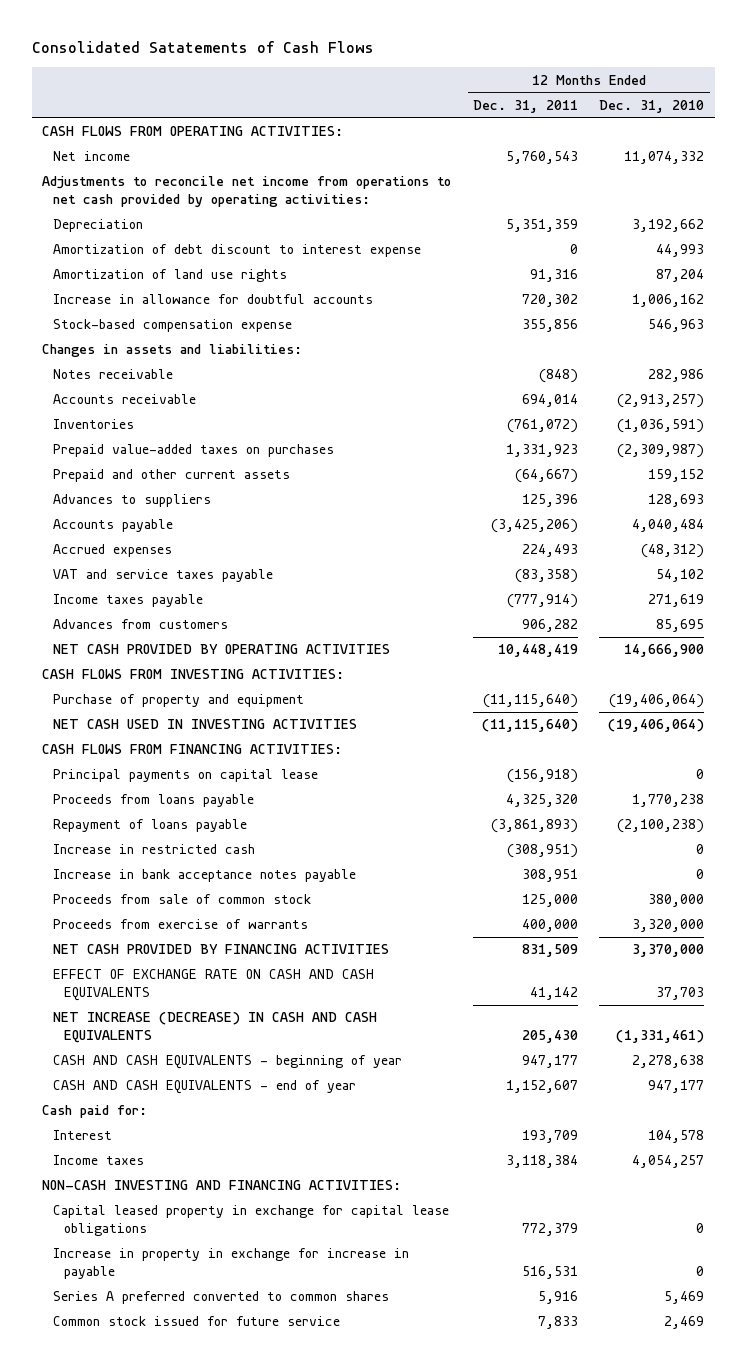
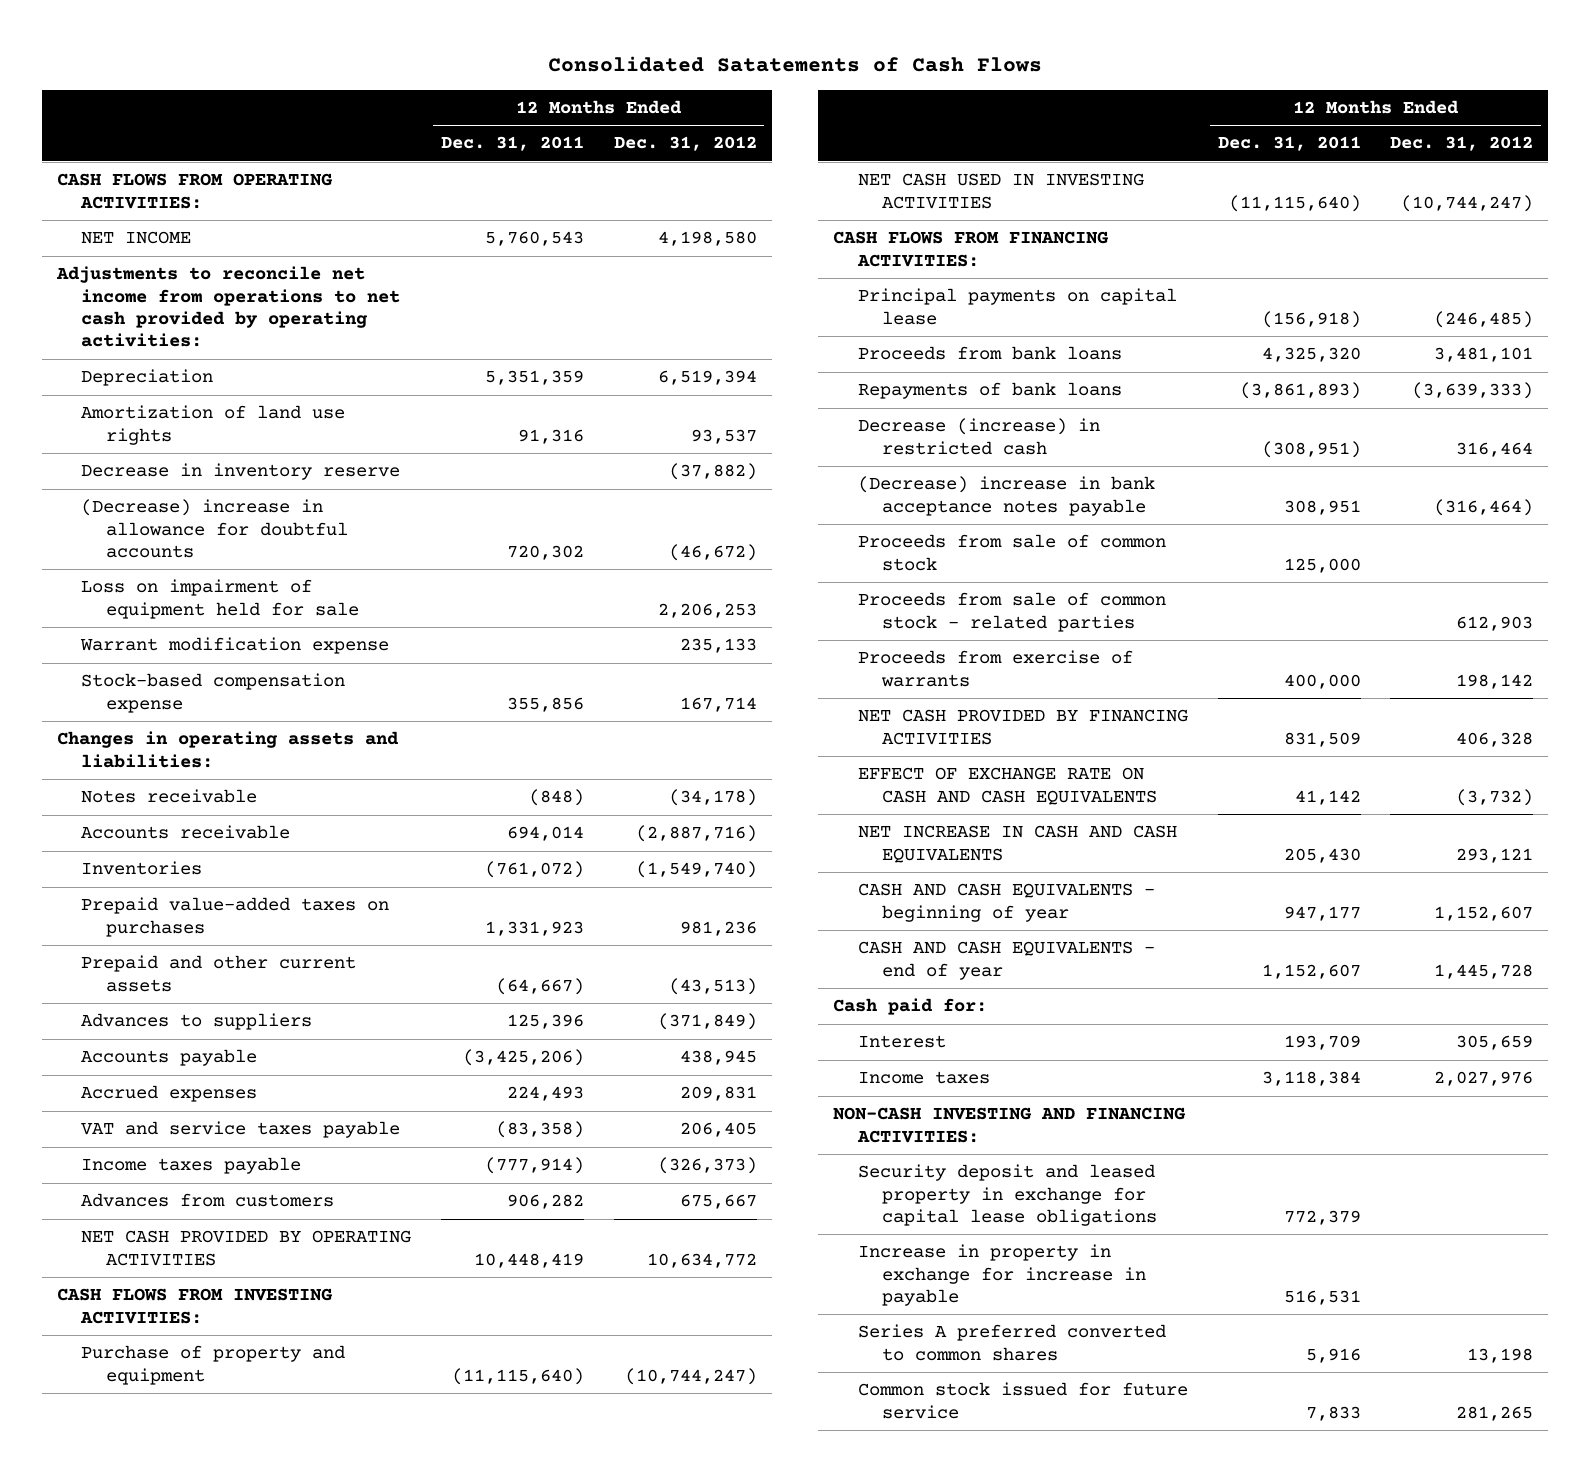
[599,99,705,113] Dec. 31, 2010 -> none
none -> [613,136,757,152] Dec. 31, 2012
[53,151,131,162] Net income -> [81,231,192,245] NET INCOME
[53,244,422,258] Amortization of debt discount to interest expense -> none
none -> [81,463,401,481] Decrease in inventory reserve
[53,294,374,305] Increase in allowance for doubtful accounts -> [81,499,348,558] (Decrease) increase in allowance for doubtful accounts
none -> [81,579,359,619] Loss on impairment of equipment held for sale
none -> [80,637,390,655] Warrant modification expense
[42,344,303,358] Changes in assets and liabilities: -> [56,731,399,768] Changes in operating assets and liabilities:
[53,794,255,808] Proceeds from loans payable -> [857,346,1122,361] Proceeds from bank loans
[53,819,248,833] Repayment of loans payable -> [857,382,1122,400] Repayments of bank loans
[53,844,256,855] Increase in restricted cash -> [857,418,1100,455] Decrease (increase) in restricted cash
[53,869,357,883] Increase in bank acceptance notes payable -> [857,476,1155,516] (Decrease) increase in bank acceptance notes payable
none -> [857,592,1166,632] Proceeds from sale of common stock - related parties
[53,1012,378,1044] NET INCREASE (DECREASE) IN CASH AND CASH EQUIVALENTS -> [857,825,1177,863] NET INCREASE IN CASH AND CASH EQUIVALENTS
[53,1205,450,1237] Capital leased property in exchange for capital lease obligations -> [857,1164,1158,1226] Security deposit and leased property in exchange for capital lease obligations

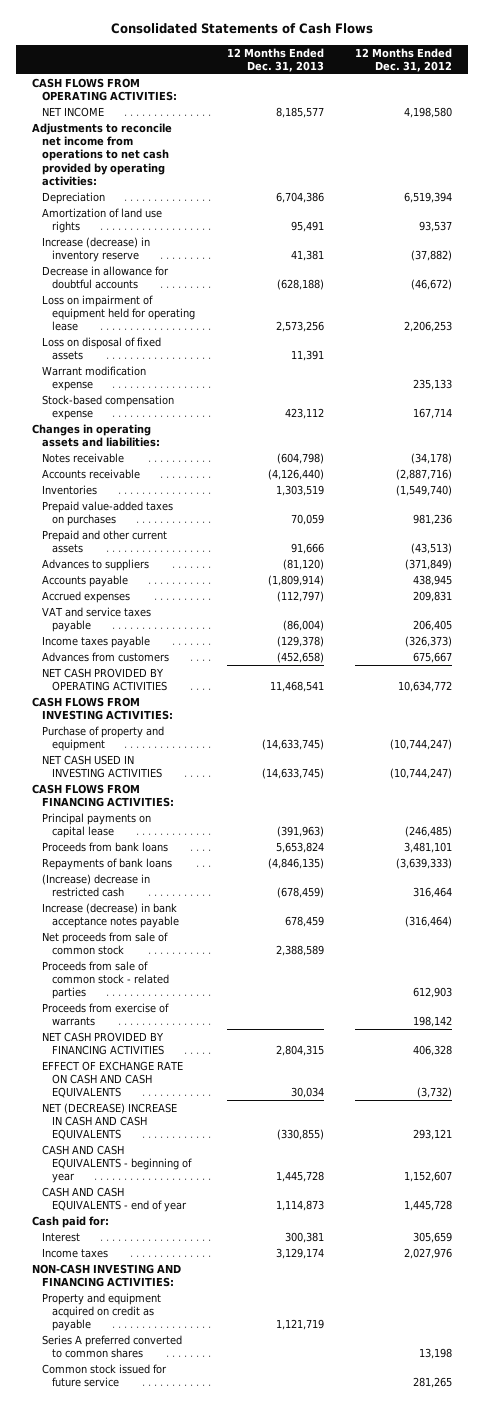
[547,55,1042,72] Consolidated Satatements of Cash Flows -> [111,23,374,35] Consolidated Statements of Cash Flows
[440,136,584,152] Dec. 31, 2011 -> none
none -> [226,47,324,72] 12 Months Ended Dec. 31, 2013
[81,463,401,481] Decrease in inventory reserve -> [42,237,151,263] Increase (decrease) in inventory reserve
[81,499,348,558] (Decrease) increase in allowance for doubtful accounts -> [42,266,170,290] Decrease in allowance for doubtful accounts
[81,579,359,619] Loss on impairment of equipment held for sale -> [42,295,196,332] Loss on impairment of equipment held for operating lease
none -> [42,337,162,361] Loss on disposal of fixed assets
[857,418,1100,455] Decrease (increase) in restricted cash -> [42,874,151,898] (Increase) decrease in restricted cash
[857,476,1155,516] (Decrease) increase in bank acceptance notes payable -> [42,903,180,929] Increase (decrease) in bank acceptance notes payable
[857,534,1166,571] Proceeds from sale of common stock -> [42,932,169,956] Net proceeds from sale of common stock
[857,825,1177,863] NET INCREASE IN CASH AND CASH EQUIVALENTS -> [42,1103,178,1141] NET (DECREASE) INCREASE IN CASH AND CASH EQUIVALENTS
[857,1164,1158,1226] Security deposit and leased property in exchange for capital lease obligations -> none
[857,1244,1147,1306] Increase in property in exchange for increase in payable -> [42,1293,162,1332] Property and equipment acquired on credit as payable

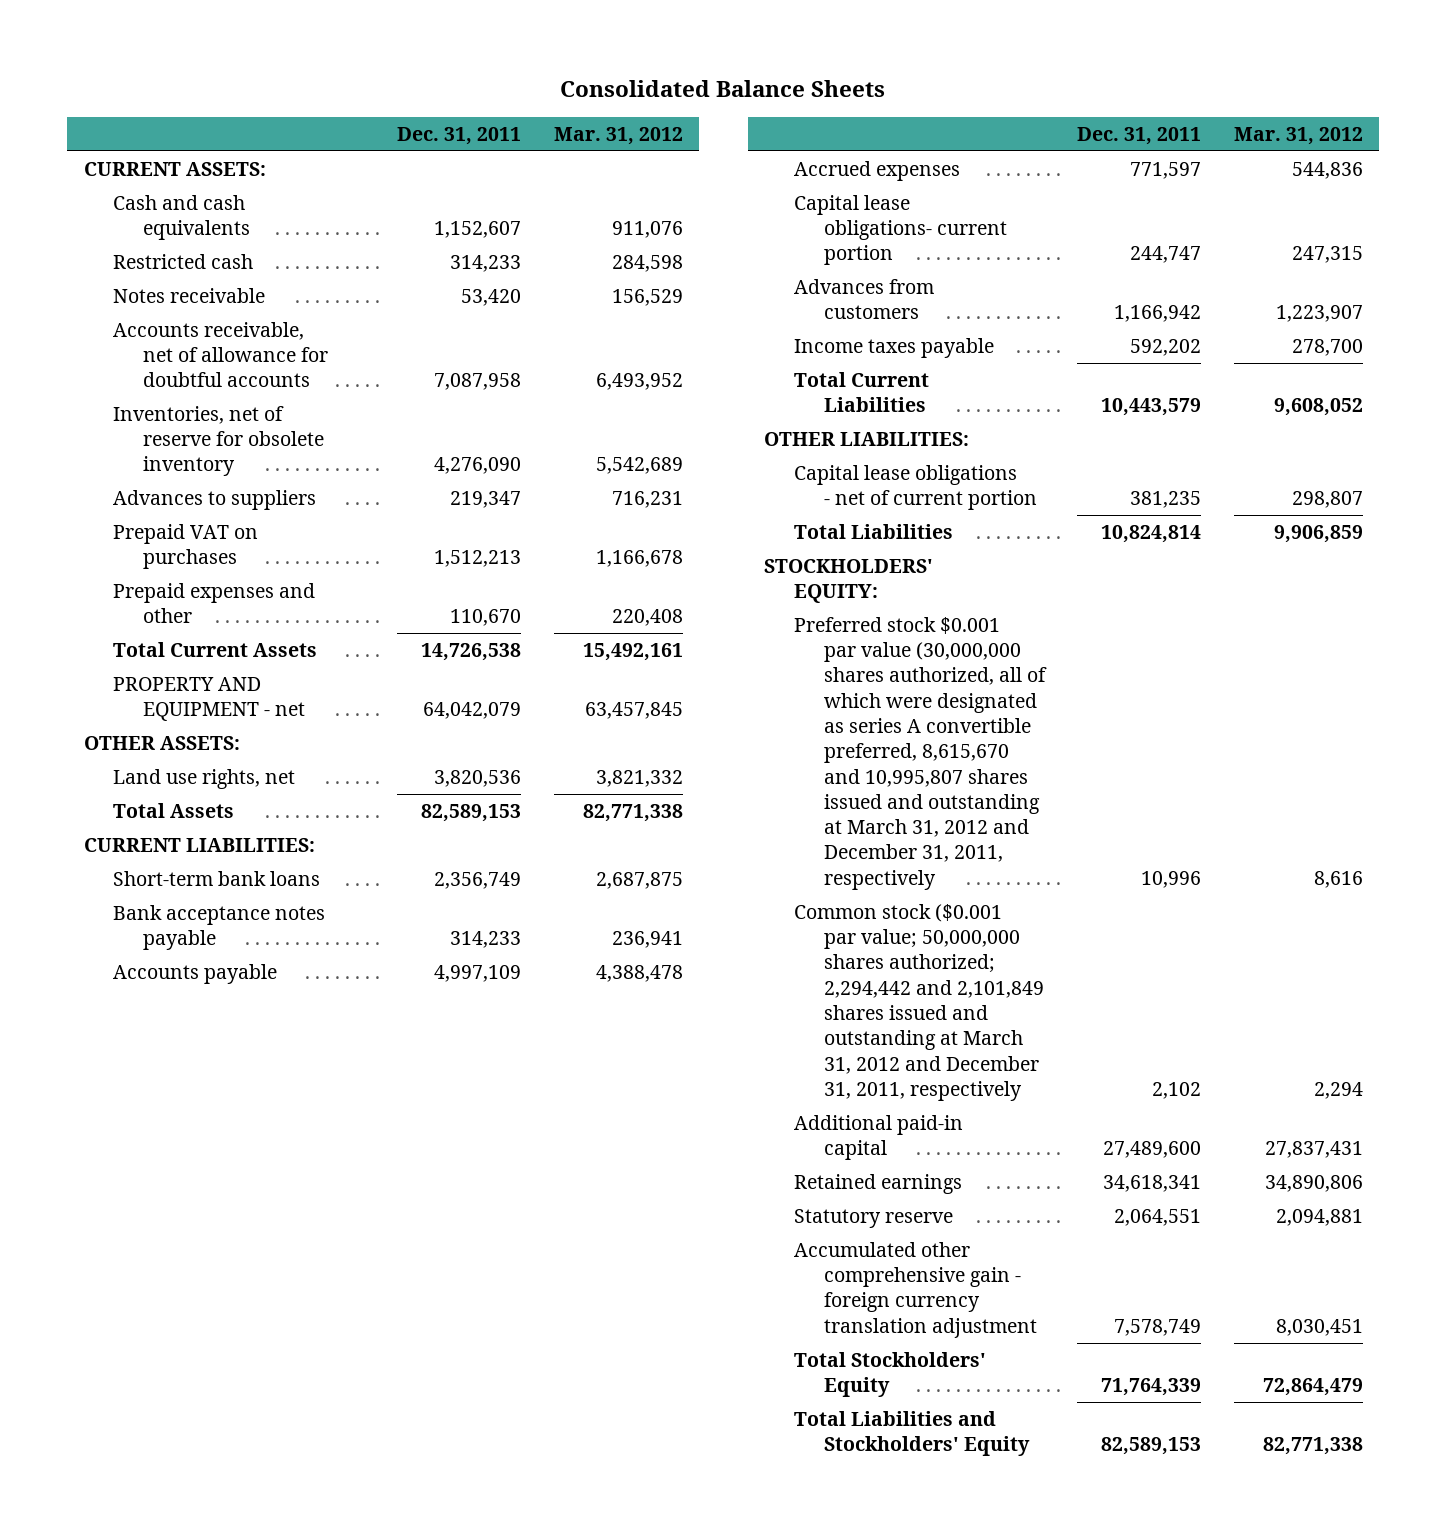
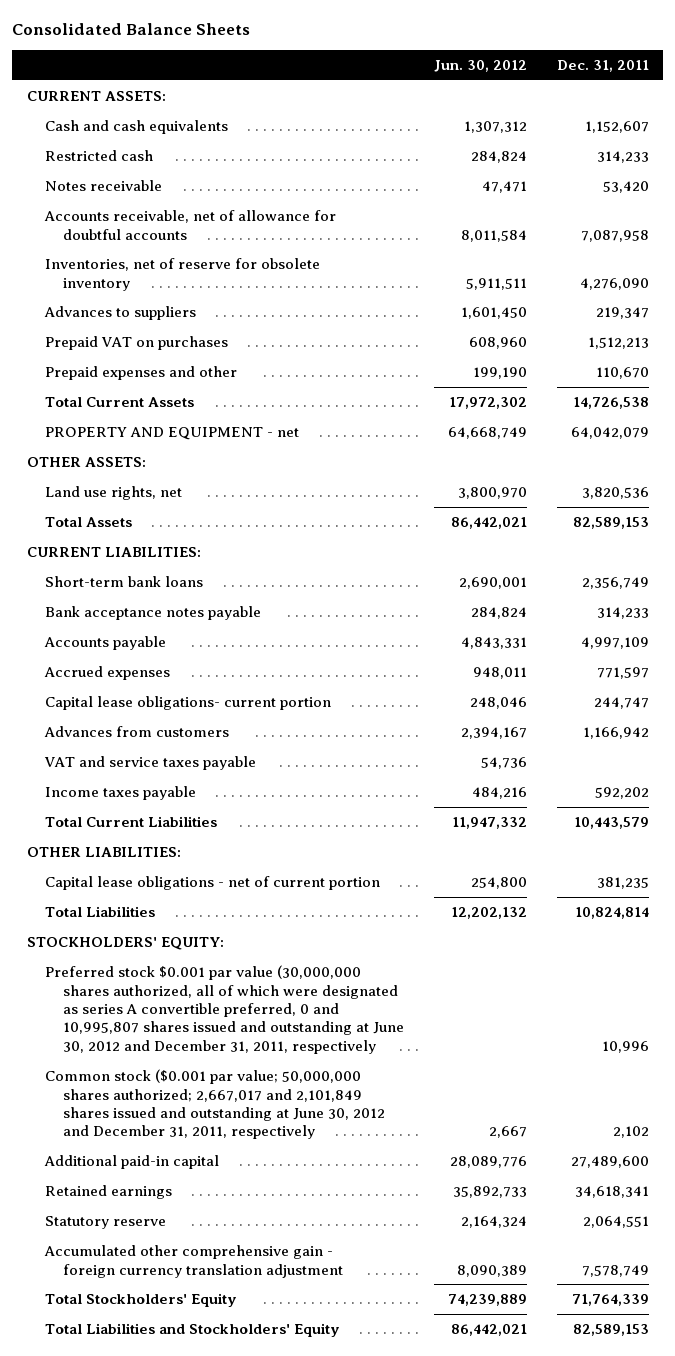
[553,126,683,145] Mar. 31, 2012 -> none
none -> [433,60,527,73] Jun. 30, 2012
none -> [44,756,257,771] VAT and service taxes payable
[793,616,1047,890] Preferred stock $0.001 par value (30,000,000 shares authorized, all of which were designated as series A convertible preferred, 8,615,670 and 10,995,807 shares issued and outstanding at March 31, 2012 and December 31, 2011, respectively -> [45,965,405,1054] Preferred stock $0.001 par value (30,000,000 shares authorized, all of which were designated as series A convertible preferred, 0 and 10,995,807 shares issued and outstanding at June 30, 2012 and December 31, 2011, respectively
[793,903,1044,1101] Common stock ($0.001 par value; 50,000,000 shares authorized; 2,294,442 and 2,101,849 shares issued and outstanding at March 31, 2012 and December 31, 2011, respectively -> [45,1069,386,1140] Common stock ($0.001 par value; 50,000,000 shares authorized; 2,667,017 and 2,101,849 shares issued and outstanding at June 30, 2012 and December 31, 2011, respectively

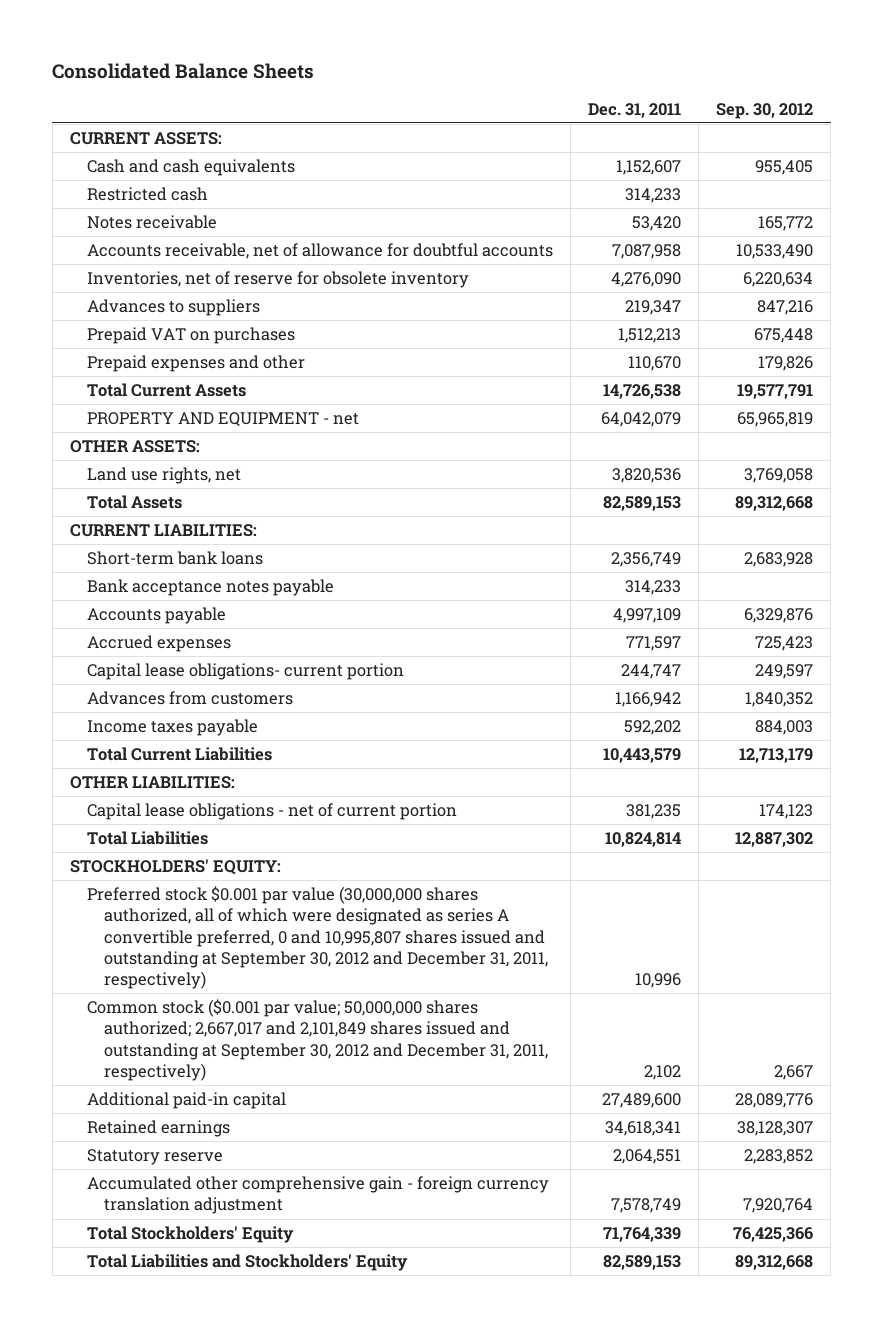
[433,60,527,73] Jun. 30, 2012 -> none
none -> [716,102,814,119] Sep. 30, 2012
[44,756,257,771] VAT and service taxes payable -> none
[45,965,405,1054] Preferred stock $0.001 par value (30,000,000 shares authorized, all of which were designated as series A convertible preferred, 0 and 10,995,807 shares issued and outstanding at June 30, 2012 and December 31, 2011, respectively -> [87,886,549,989] Preferred stock $0.001 par value (30,000,000 shares authorized, all of which were designated as series A convertible preferred, 0 and 10,995,807 shares issued and outstanding at September 30, 2012 and December 31, 2011, respectively)
[45,1069,386,1140] Common stock ($0.001 par value; 50,000,000 shares authorized; 2,667,017 and 2,101,849 shares issued and outstanding at June 30, 2012 and December 31, 2011, respectively -> [87,999,549,1081] Common stock ($0.001 par value; 50,000,000 shares authorized; 2,667,017 and 2,101,849 shares issued and outstanding at September 30, 2012 and December 31, 2011, respectively)

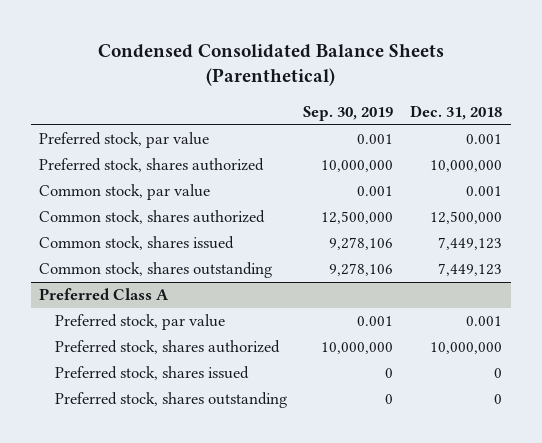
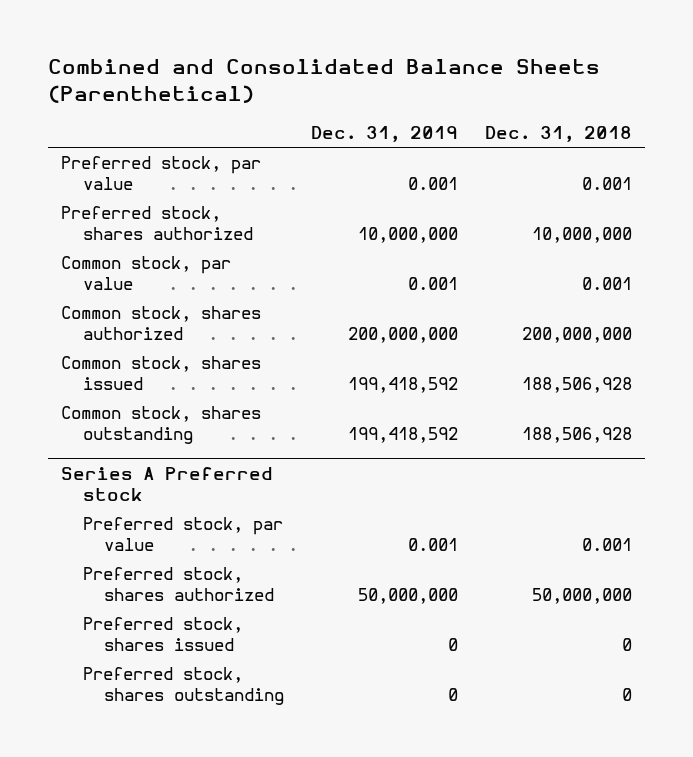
[97,43,444,87] Condensed Consolidated Balance Sheets (Parenthetical) -> [47,59,600,103] Combined and Consolidated Balance Sheets (Parenthetical)
[303,106,394,122] Sep. 30, 2019 -> none
none -> [311,126,459,143] Dec. 31, 2019
[430,211,503,225] 12,500,000 -> [521,327,632,344] 200,000,000
[438,237,503,251] 7,449,123 -> [521,377,632,394] 188,506,928
[438,263,503,277] 7,449,123 -> [521,427,632,444] 188,506,928
[39,288,170,301] Preferred Class A -> [60,466,273,501] Series A Preferred stock
[430,342,503,355] 10,000,000 -> [531,588,632,605] 50,000,000

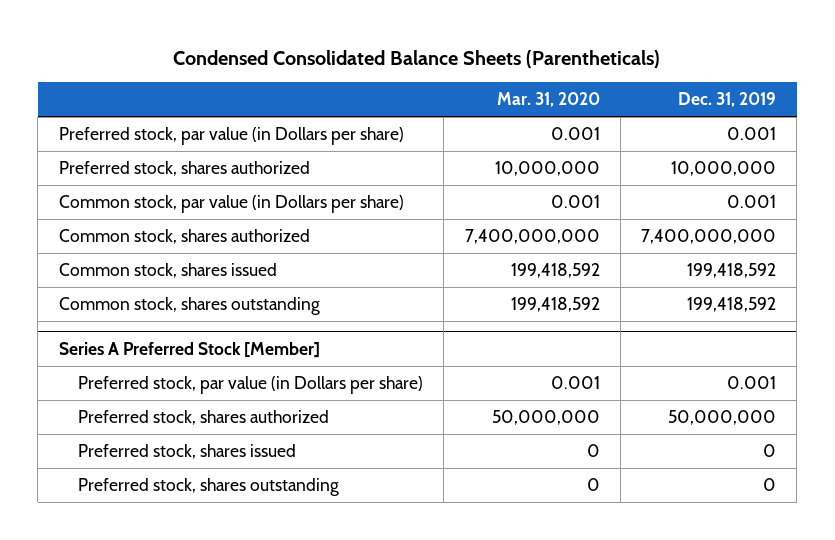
[47,59,600,103] Combined and Consolidated Balance Sheets (Parenthetical) -> [173,49,661,68] Condensed Consolidated Balance Sheets (Parentheticals)
[484,126,632,143] Dec. 31, 2018 -> none
none -> [496,92,600,108] Mar. 31, 2020
[60,156,261,191] Preferred stock, par value -> [58,127,404,146] Preferred stock, par value (in Dollars per share)
[60,256,231,291] Common stock, par value -> [58,195,404,214] Common stock, par value (in Dollars per share)
[348,327,459,344] 200,000,000 -> [641,229,777,245] 7,400,000,000
[60,466,273,501] Series A Preferred stock -> [58,342,320,359] Series A Preferred Stock [Member]
[82,517,283,552] Preferred stock, par value -> [78,376,424,395] Preferred stock, par value (in Dollars per share)

